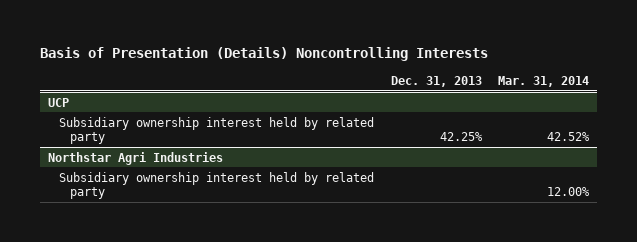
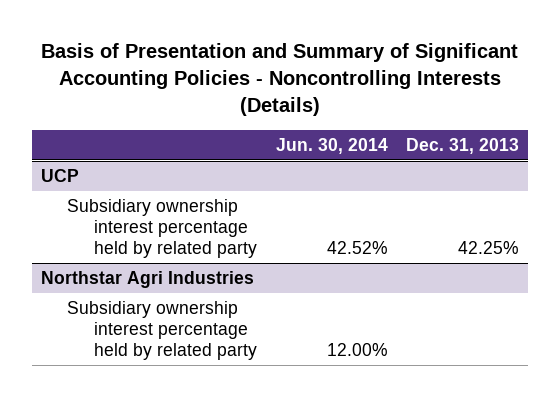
[39,47,488,62] Basis of Presentation (Details) Noncontrolling Interests -> [40,43,518,117] Basis of Presentation and Summary of Significant Accounting Policies - Noncontrolling Interests (Details)
[498,75,590,87] Mar. 31, 2014 -> none
none -> [275,137,388,154] Jun. 30, 2014
[59,116,375,144] Subsidiary ownership interest held by related party -> [67,199,257,258] Subsidiary ownership interest percentage held by related party
[59,171,375,199] Subsidiary ownership interest held by related party -> [67,301,257,360] Subsidiary ownership interest percentage held by related party

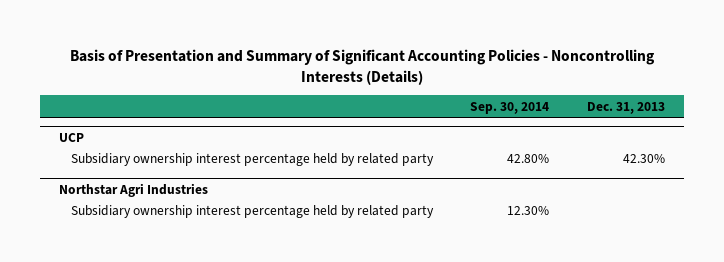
[275,137,388,154] Jun. 30, 2014 -> none
none -> [470,101,550,114] Sep. 30, 2014
[458,240,520,254] 42.25% -> [622,154,665,164] 42.30%

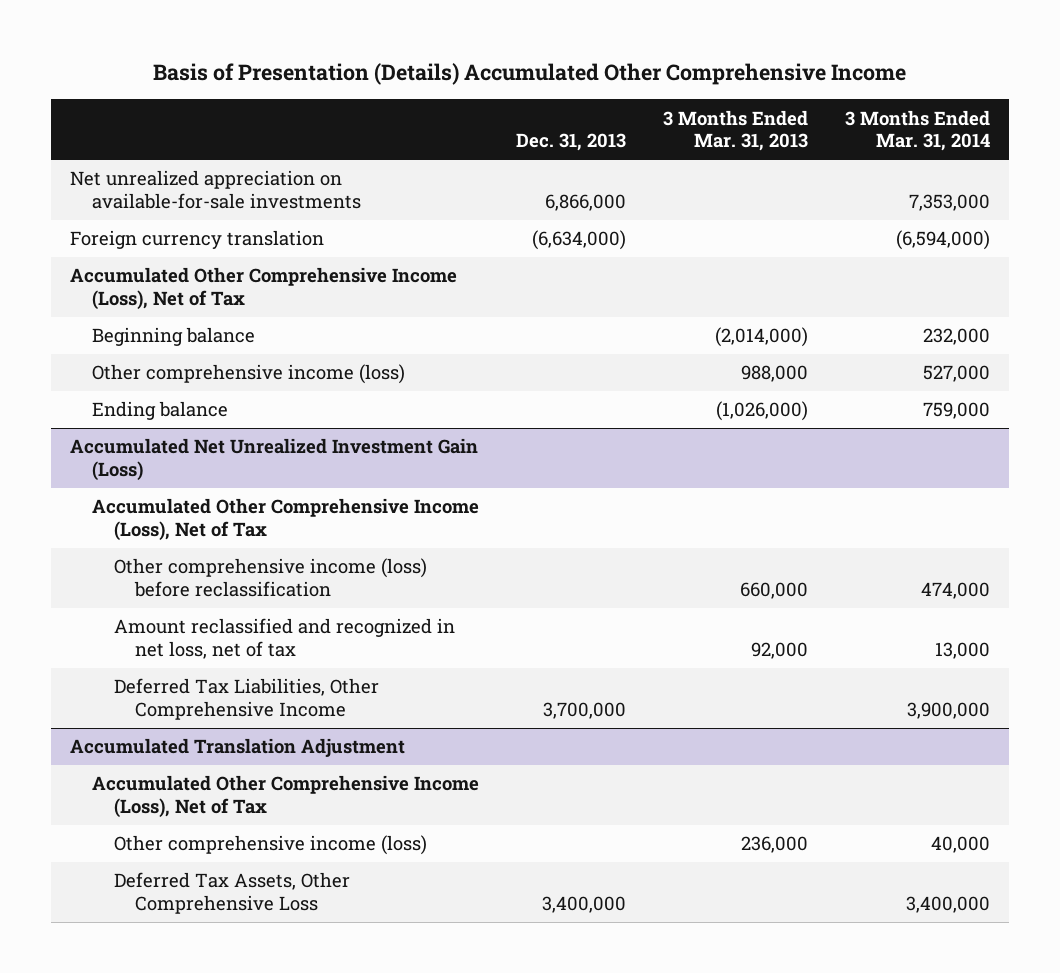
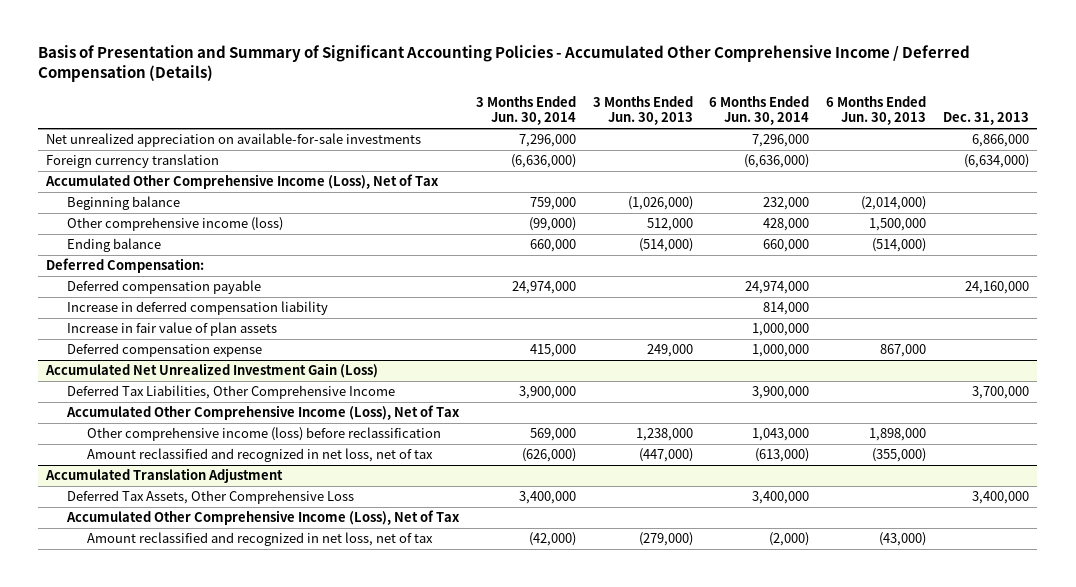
[153,63,907,86] Basis of Presentation (Details) Accumulated Other Comprehensive Income -> [38,45,971,83] Basis of Presentation and Summary of Significant Accounting Policies - Accumulated Other Comprehensive Income / Deferred Compensation (Details)
[663,109,809,152] 3 Months Ended Mar. 31, 2013 -> none
[845,109,991,152] 3 Months Ended Mar. 31, 2014 -> none
none -> [475,95,576,126] 3 Months Ended Jun. 30, 2014
none -> [592,95,693,126] 3 Months Ended Jun. 30, 2013
none -> [709,95,810,126] 6 Months Ended Jun. 30, 2014
none -> [826,95,927,126] 6 Months Ended Jun. 30, 2013
none -> [46,258,205,274] Deferred Compensation:
none -> [66,280,261,295] Deferred compensation payable
none -> [66,301,328,316] Increase in deferred compensation liability
none -> [66,322,277,337] Increase in fair value of plan assets
none -> [66,343,262,358] Deferred compensation expense
[113,678,379,721] Deferred Tax Liabilities, Other Comprehensive Income -> [66,385,395,400] Deferred Tax Liabilities, Other Comprehensive Income
[113,835,427,856] Other comprehensive income (loss) -> none
[91,775,479,819] Accumulated Other Comprehensive Income (Loss), Net of Tax -> [65,510,460,526] Accumulated Other Comprehensive Income (Loss), Net of Tax
none -> [87,532,434,547] Amount reclassified and recognized in net loss, net of tax

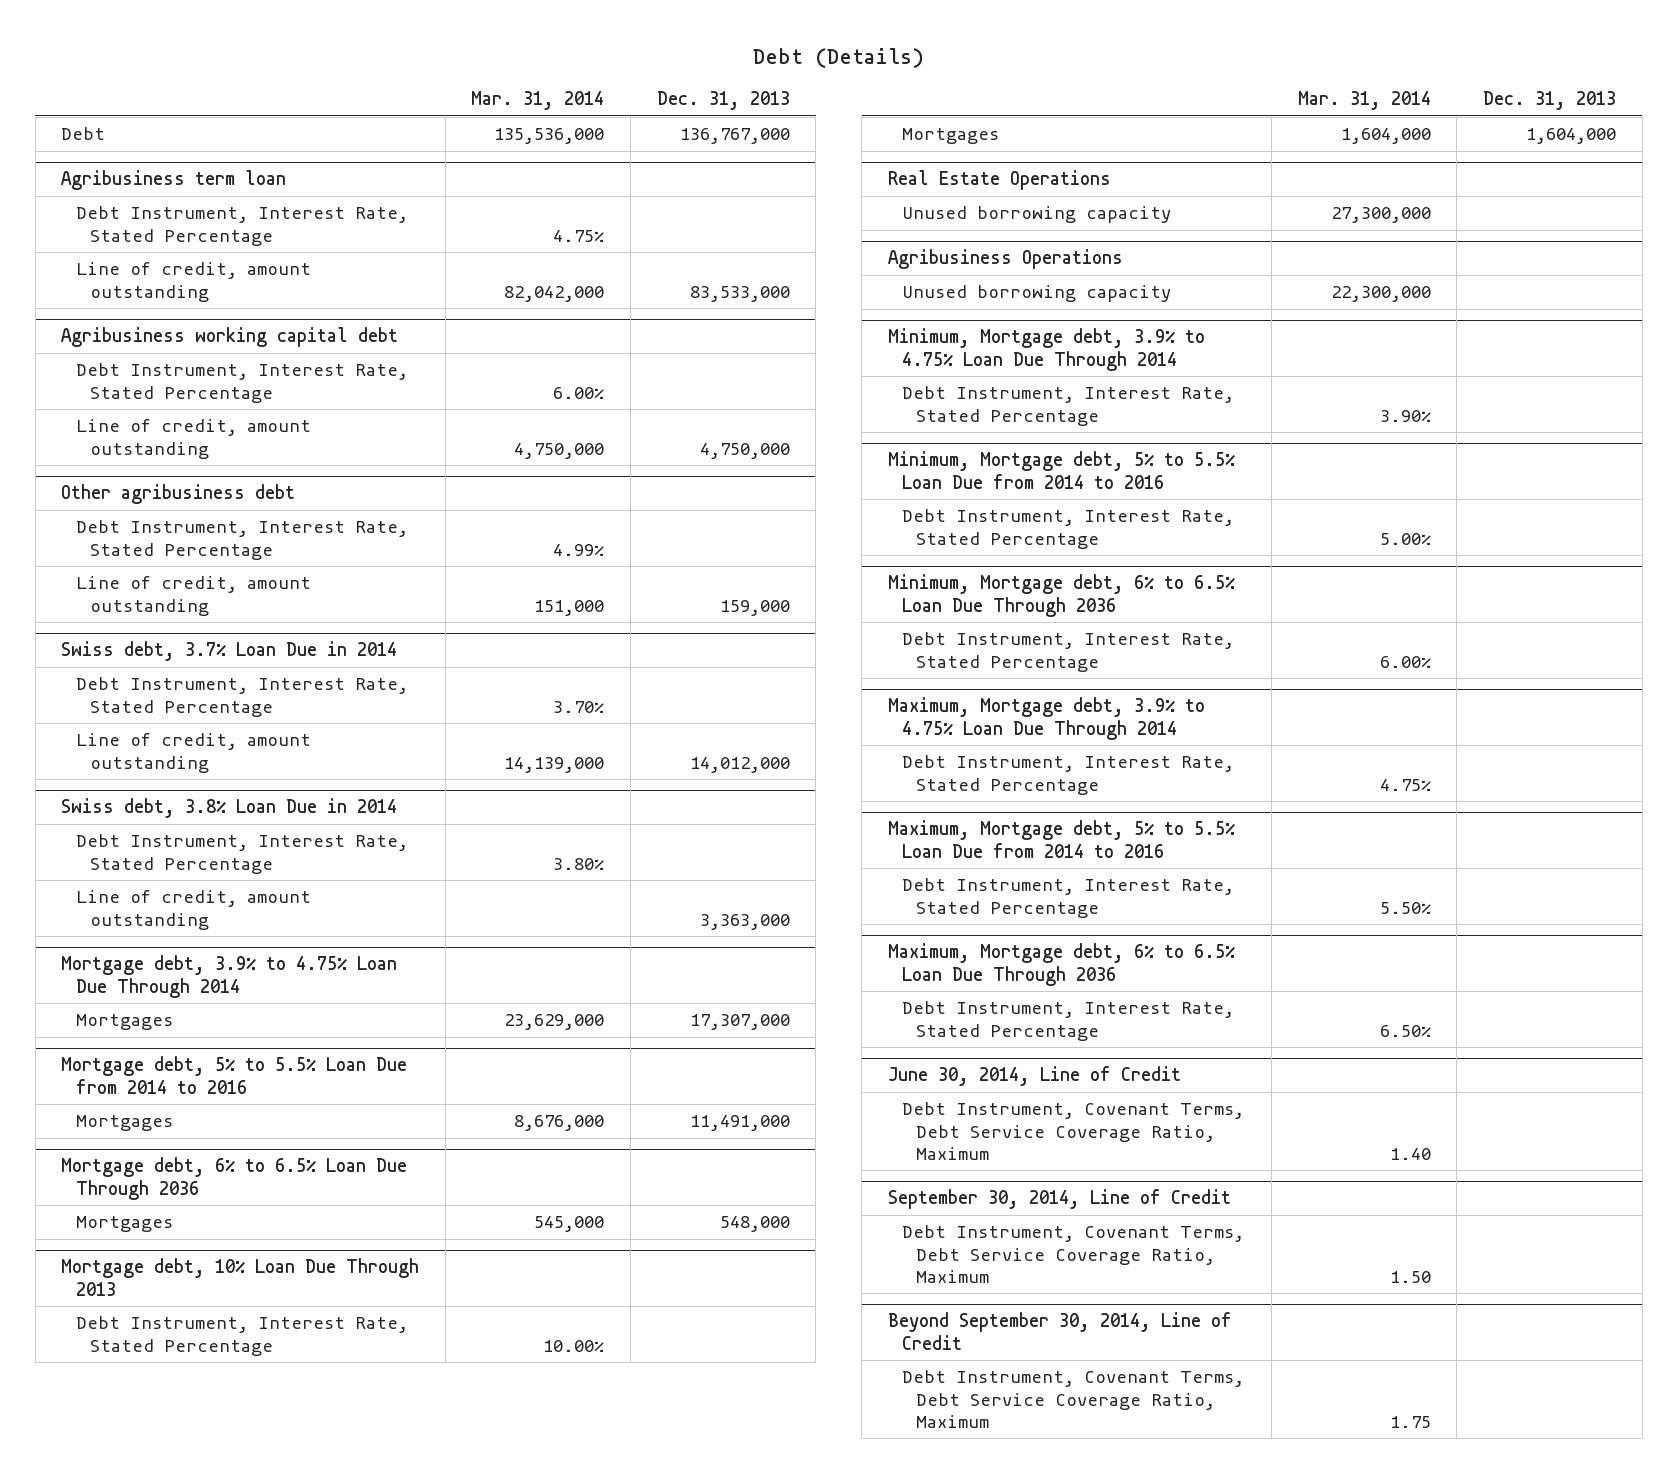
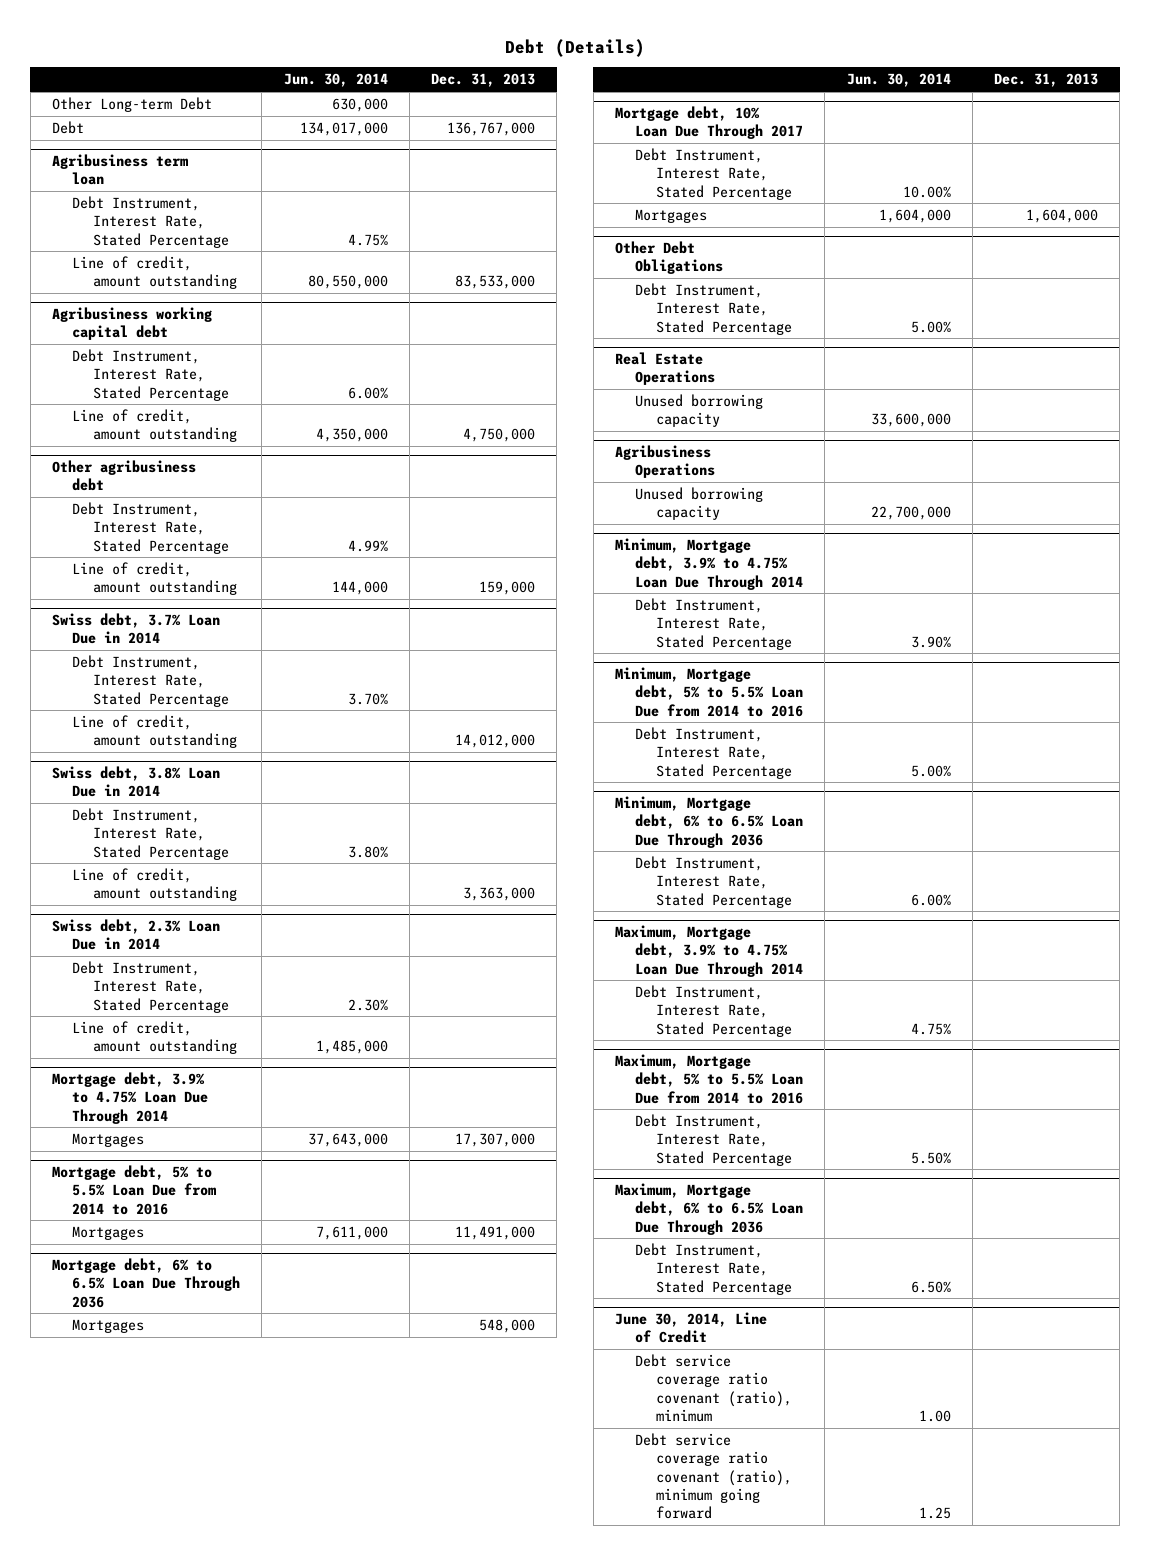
[471,91,605,111] Mar. 31, 2014 -> none
none -> [283,73,388,88] Jun. 30, 2014
none -> [51,97,212,113] Other Long-term Debt
none -> [51,919,220,951] Swiss debt, 2.3% Loan Due in 2014
none -> [72,961,229,1013] Debt Instrument, Interest Rate, Stated Percentage
none -> [72,1021,237,1055] Line of credit, amount outstanding
[61,1258,420,1296] Mortgage debt, 10% Loan Due Through 2013 -> [614,106,804,140] Mortgage debt, 10% Loan Due Through 2017
none -> [614,241,724,275] Other Debt Obligations
none -> [635,283,792,335] Debt Instrument, Interest Rate, Stated Percentage
[887,1189,1231,1210] September 30, 2014, Line of Credit -> none
[902,1225,1245,1283] Debt Instrument, Covenant Terms, Debt Service Coverage Ratio, Maximum -> none
[887,1312,1232,1350] Beyond September 30, 2014, Line of Credit -> none
[902,1370,1245,1428] Debt Instrument, Covenant Terms, Debt Service Coverage Ratio, Maximum -> none
[902,1102,1245,1160] Debt Instrument, Covenant Terms, Debt Service Coverage Ratio, Maximum -> [635,1354,792,1422] Debt service coverage ratio covenant (ratio), minimum
none -> [635,1433,792,1519] Debt service coverage ratio covenant (ratio), minimum going forward

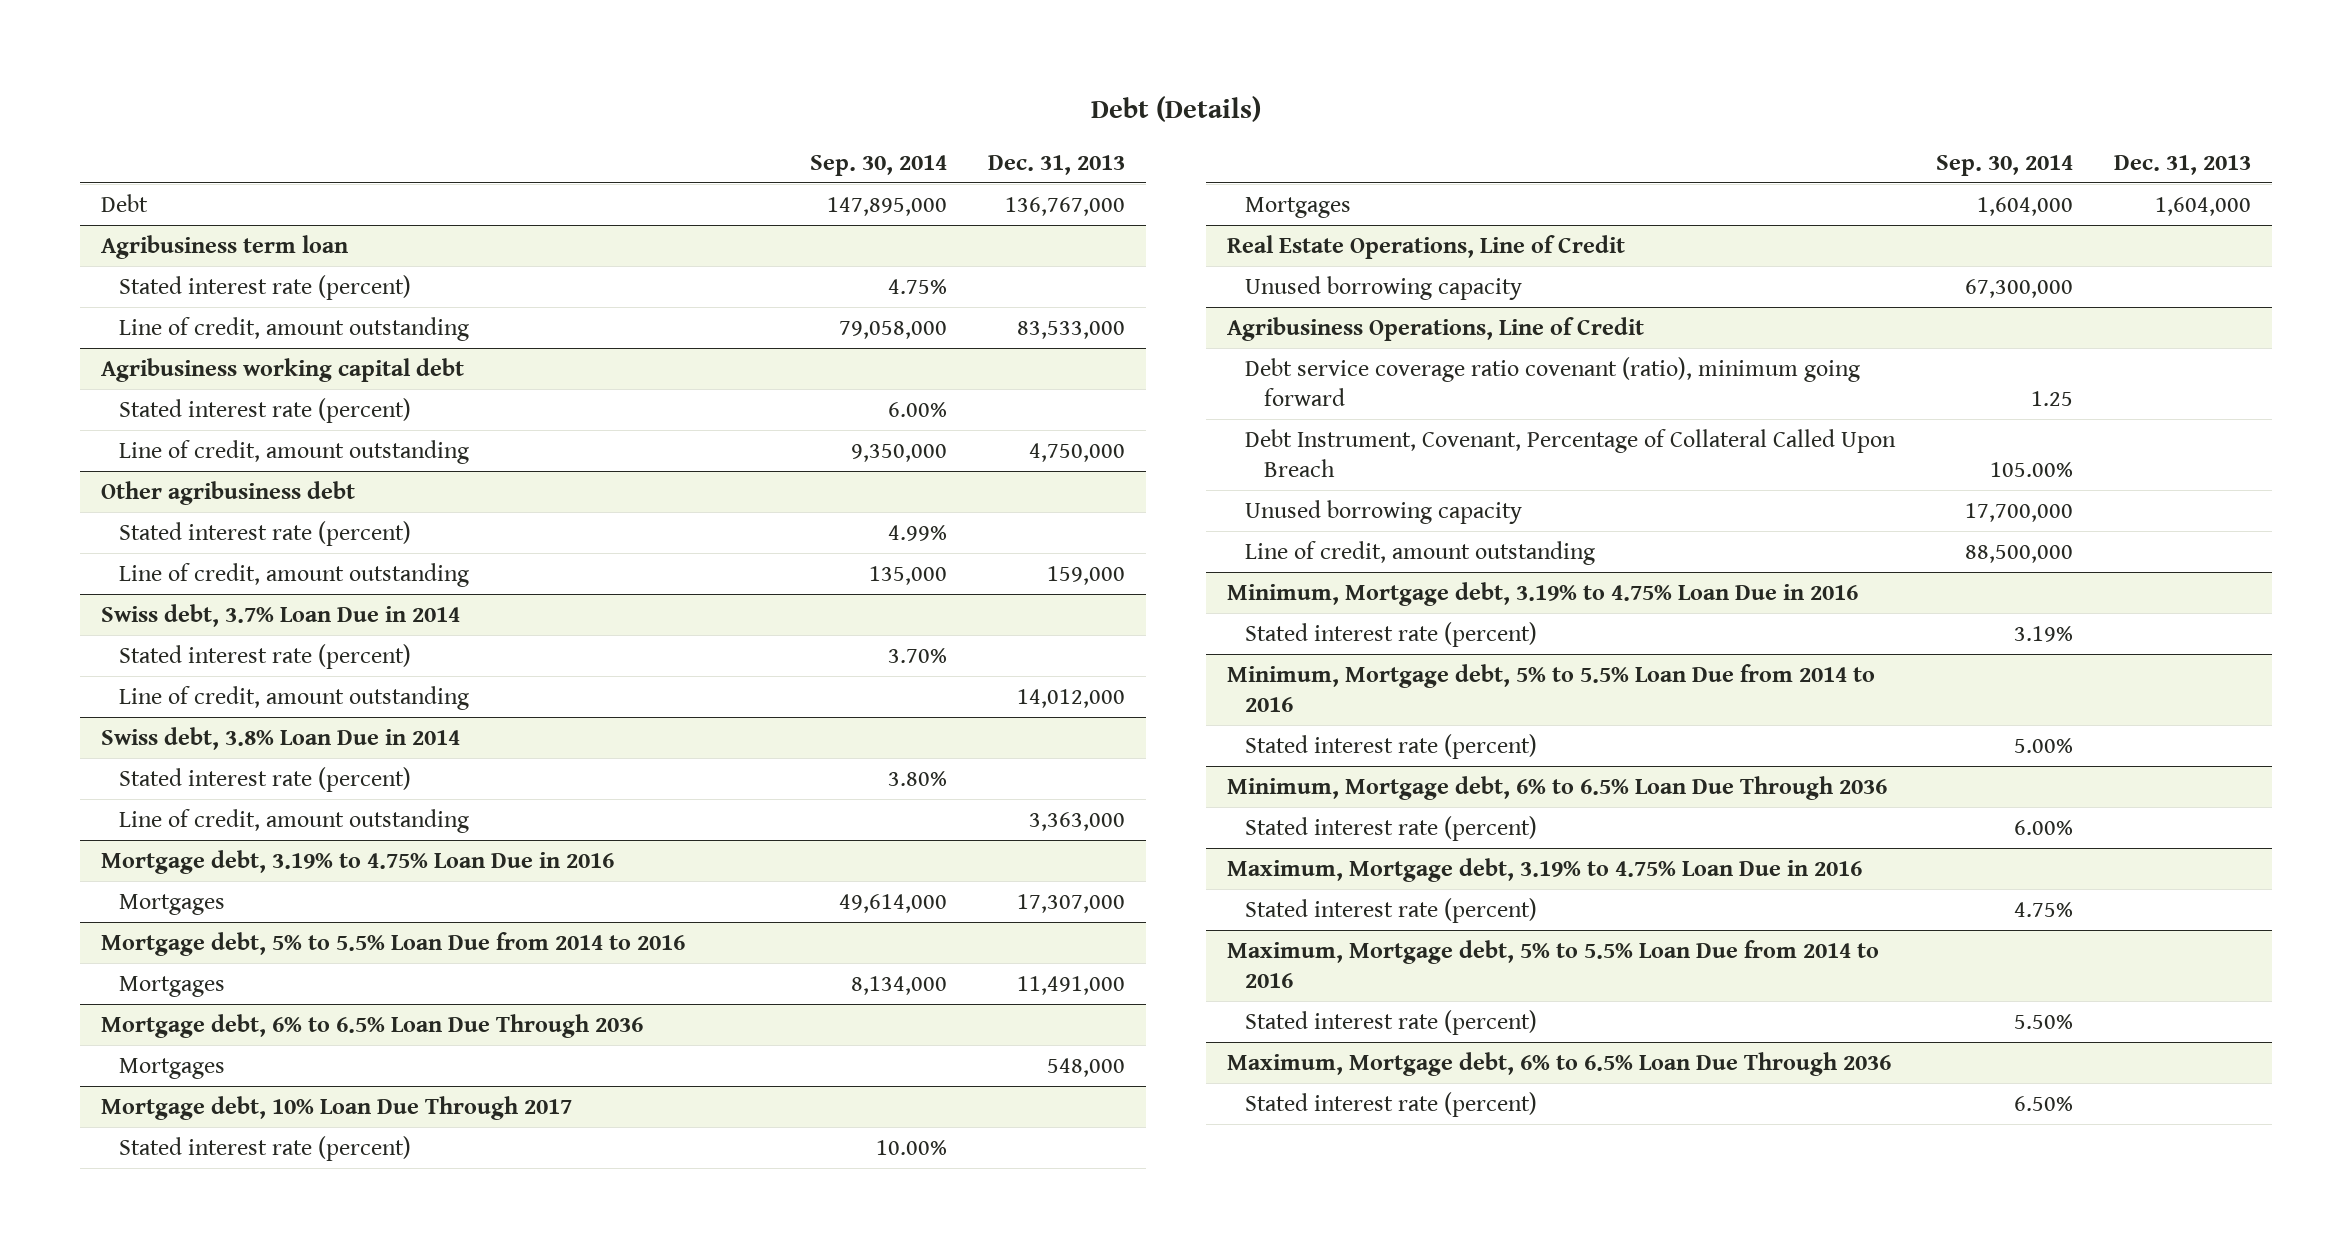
[283,73,388,88] Jun. 30, 2014 -> none
none -> [810,154,948,176] Sep. 30, 2014
[51,97,212,113] Other Long-term Debt -> none
[72,196,229,248] Debt Instrument, Interest Rate, Stated Percentage -> [119,274,412,300] Stated interest rate (percent)
[72,349,229,401] Debt Instrument, Interest Rate, Stated Percentage -> [119,397,412,423] Stated interest rate (percent)
[72,502,229,554] Debt Instrument, Interest Rate, Stated Percentage -> [119,520,412,546] Stated interest rate (percent)
[72,655,229,707] Debt Instrument, Interest Rate, Stated Percentage -> [119,643,412,669] Stated interest rate (percent)
[72,808,229,860] Debt Instrument, Interest Rate, Stated Percentage -> [119,766,412,792] Stated interest rate (percent)
[51,919,220,951] Swiss debt, 2.3% Loan Due in 2014 -> none
[72,961,229,1013] Debt Instrument, Interest Rate, Stated Percentage -> none
[72,1021,237,1055] Line of credit, amount outstanding -> none
[51,1072,209,1124] Mortgage debt, 3.9% to 4.75% Loan Due Through 2014 -> [100,849,614,874] Mortgage debt, 3.19% to 4.75% Loan Due in 2016
[635,148,792,200] Debt Instrument, Interest Rate, Stated Percentage -> [119,1135,412,1161] Stated interest rate (percent)
[614,241,724,275] Other Debt Obligations -> none
[635,283,792,335] Debt Instrument, Interest Rate, Stated Percentage -> none
[614,352,716,386] Real Estate Operations -> [1226,234,1625,259] Real Estate Operations, Line of Credit
[614,445,716,479] Agribusiness Operations -> [1226,316,1644,341] Agribusiness Operations, Line of Credit
none -> [1245,356,1861,407] Debt service coverage ratio covenant (ratio), minimum going forward
none -> [1245,428,1897,478] Debt Instrument, Covenant, Percentage of Collateral Called Upon Breach
none -> [1245,540,1596,565] Line of credit, amount outstanding
[614,538,804,590] Minimum, Mortgage debt, 3.9% to 4.75% Loan Due Through 2014 -> [1226,581,1858,606] Minimum, Mortgage debt, 3.19% to 4.75% Loan Due in 2016
[635,598,792,650] Debt Instrument, Interest Rate, Stated Percentage -> [1245,621,1538,647] Stated interest rate (percent)
[635,727,792,779] Debt Instrument, Interest Rate, Stated Percentage -> [1245,733,1538,759] Stated interest rate (percent)
[635,856,792,908] Debt Instrument, Interest Rate, Stated Percentage -> [1245,815,1538,841] Stated interest rate (percent)
[614,925,804,977] Maximum, Mortgage debt, 3.9% to 4.75% Loan Due Through 2014 -> [1226,857,1862,882] Maximum, Mortgage debt, 3.19% to 4.75% Loan Due in 2016
[635,985,792,1037] Debt Instrument, Interest Rate, Stated Percentage -> [1245,897,1538,923] Stated interest rate (percent)
[635,1114,792,1166] Debt Instrument, Interest Rate, Stated Percentage -> [1245,1009,1538,1035] Stated interest rate (percent)
[614,1312,767,1344] June 30, 2014, Line of Credit -> none
[635,1354,792,1422] Debt service coverage ratio covenant (ratio), minimum -> none
[635,1433,792,1519] Debt service coverage ratio covenant (ratio), minimum going forward -> none
[635,1243,792,1295] Debt Instrument, Interest Rate, Stated Percentage -> [1245,1091,1538,1117] Stated interest rate (percent)

